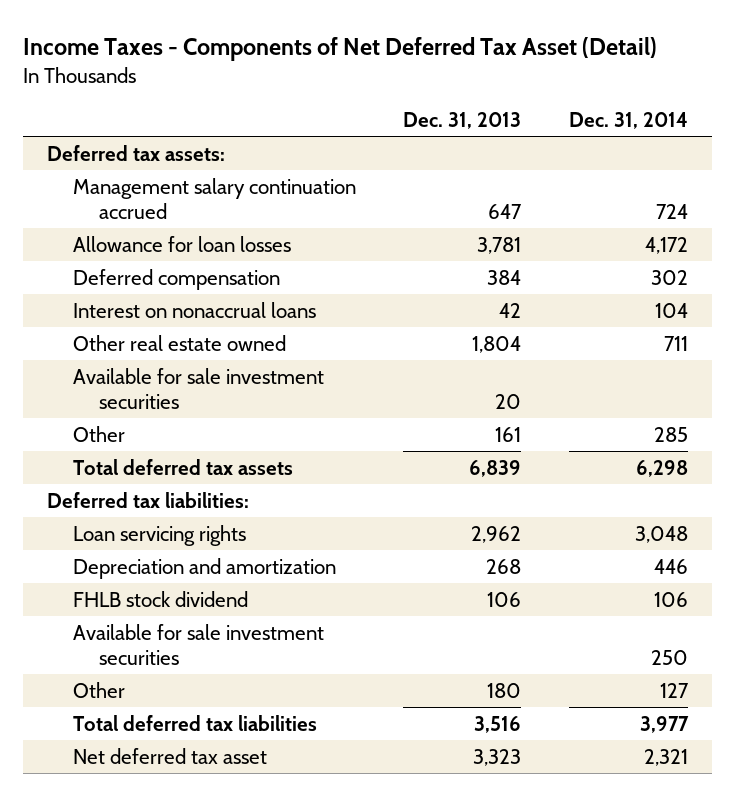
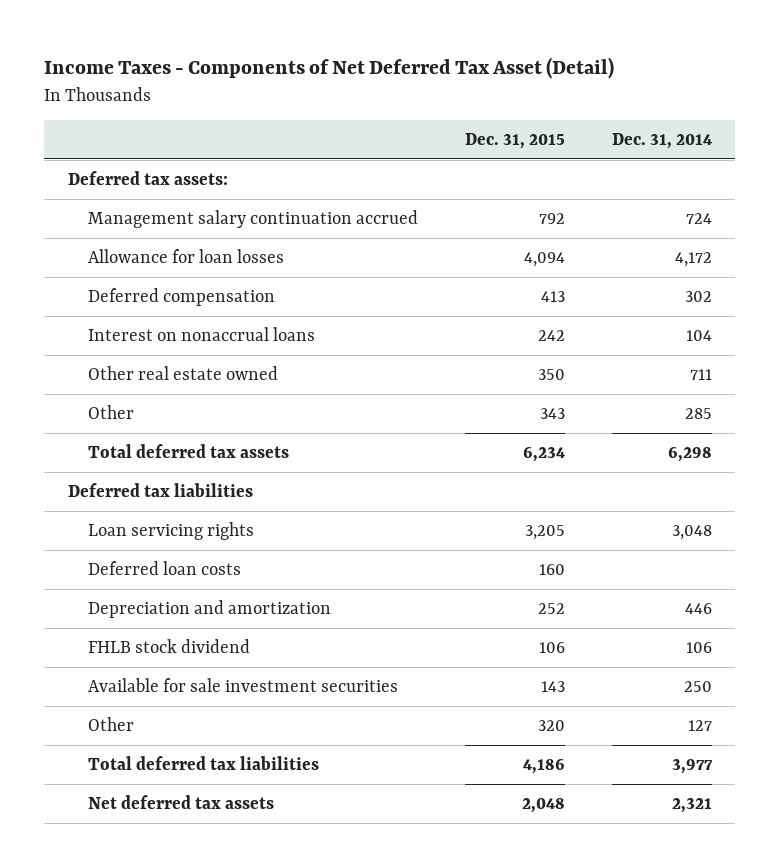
[403,111,522,129] Dec. 31, 2013 -> none
none -> [464,132,565,149] Dec. 31, 2015
[72,367,324,409] Available for sale investment securities -> none
[47,491,250,508] Deferred tax liabilities: -> [67,482,253,497] Deferred tax liabilities
none -> [88,560,242,575] Deferred loan costs
[72,747,267,764] Net deferred tax asset -> [88,794,275,809] Net deferred tax assets

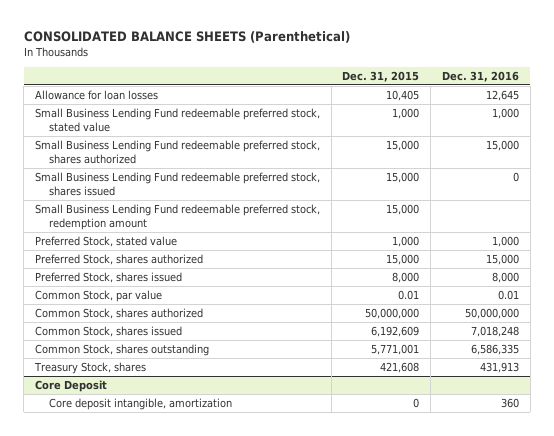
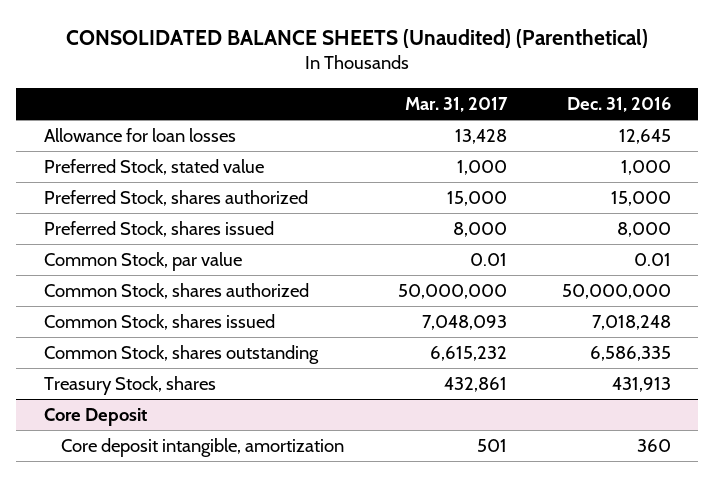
[23,30,350,43] CONSOLIDATED BALANCE SHEETS (Parenthetical) -> [66,28,649,48] CONSOLIDATED BALANCE SHEETS (Unaudited) (Parenthetical)
[342,70,420,82] Dec. 31, 2015 -> none
none -> [405,96,509,112] Mar. 31, 2017
[34,108,320,133] Small Business Lending Fund redeemable preferred stock, stated value -> none
[34,140,320,165] Small Business Lending Fund redeemable preferred stock, shares authorized -> none
[34,172,320,197] Small Business Lending Fund redeemable preferred stock, shares issued -> none
[34,204,320,231] Small Business Lending Fund redeemable preferred stock, redemption amount -> none

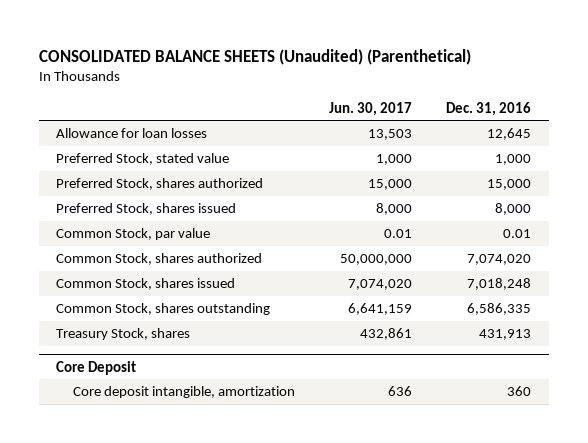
[405,96,509,112] Mar. 31, 2017 -> none
none -> [329,101,413,116] Jun. 30, 2017
[561,284,671,300] 50,000,000 -> [467,254,532,266] 7,074,020

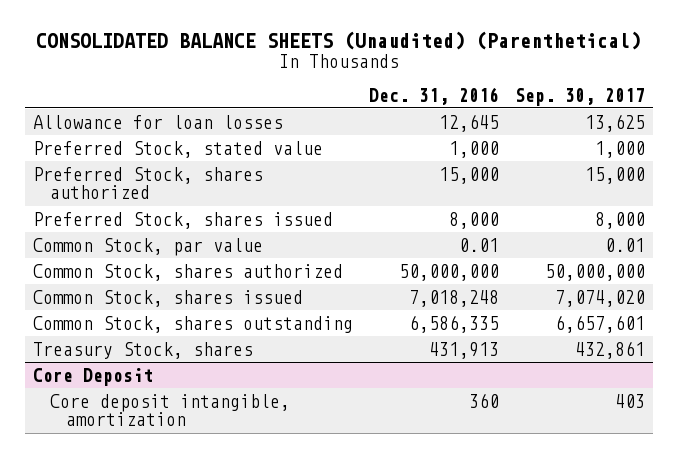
[329,101,413,116] Jun. 30, 2017 -> none
none -> [515,87,646,106] Sep. 30, 2017
[467,254,532,266] 7,074,020 -> [399,263,500,281] 50,000,000

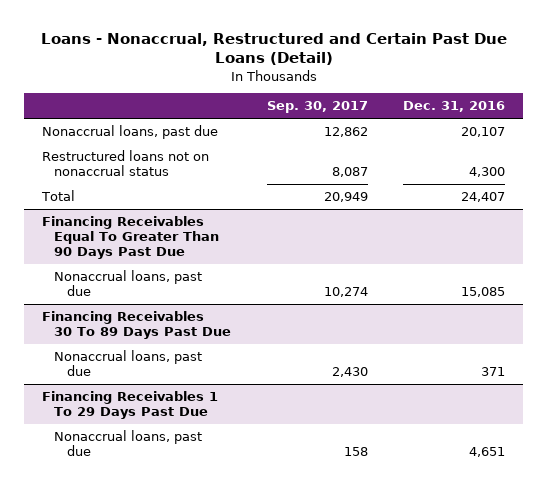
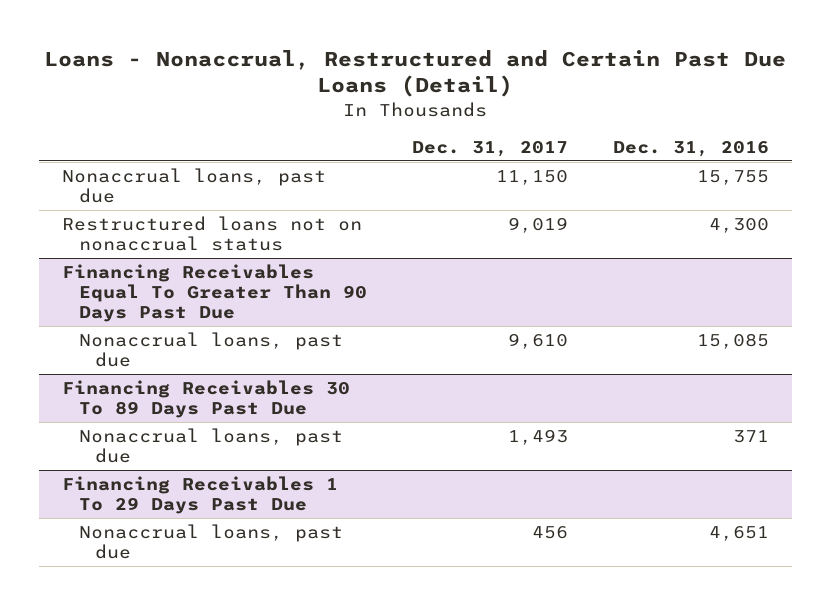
[266,101,368,114] Sep. 30, 2017 -> none
none -> [411,140,568,157] Dec. 31, 2017
[461,127,506,138] 20,107 -> [696,169,769,185] 15,755
[40,190,75,202] Total -> none

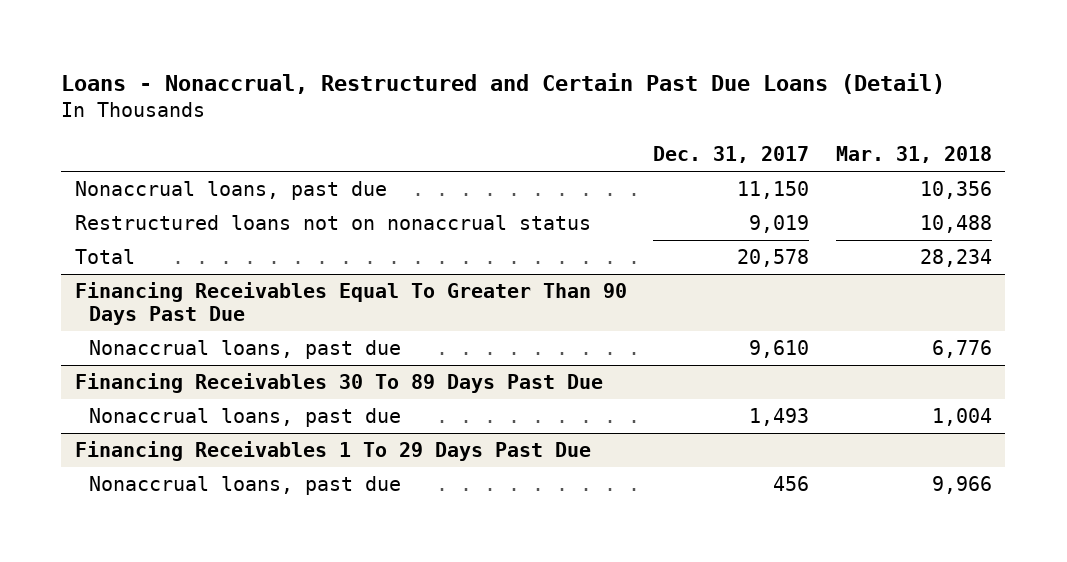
[612,140,769,157] Dec. 31, 2016 -> none
none -> [836,145,993,163] Mar. 31, 2018
none -> [74,249,135,265] Total

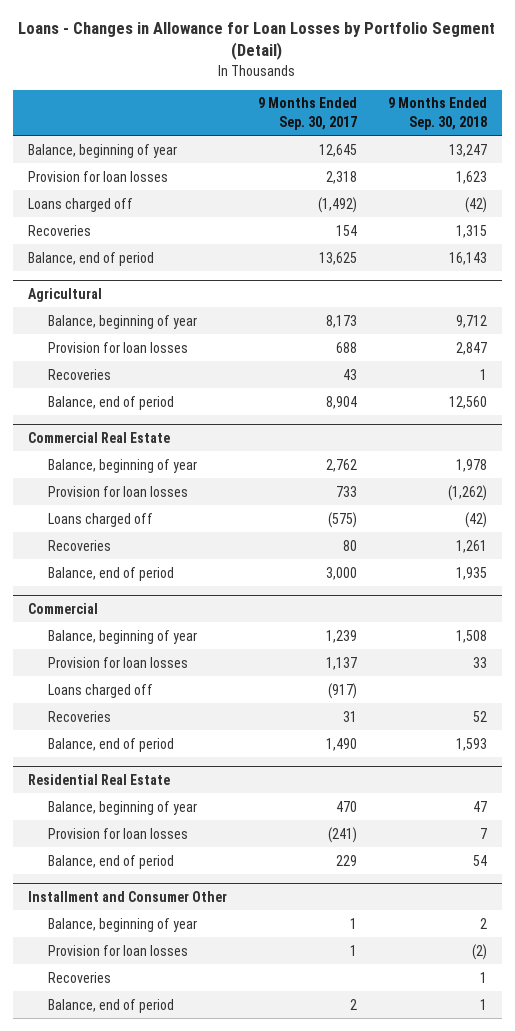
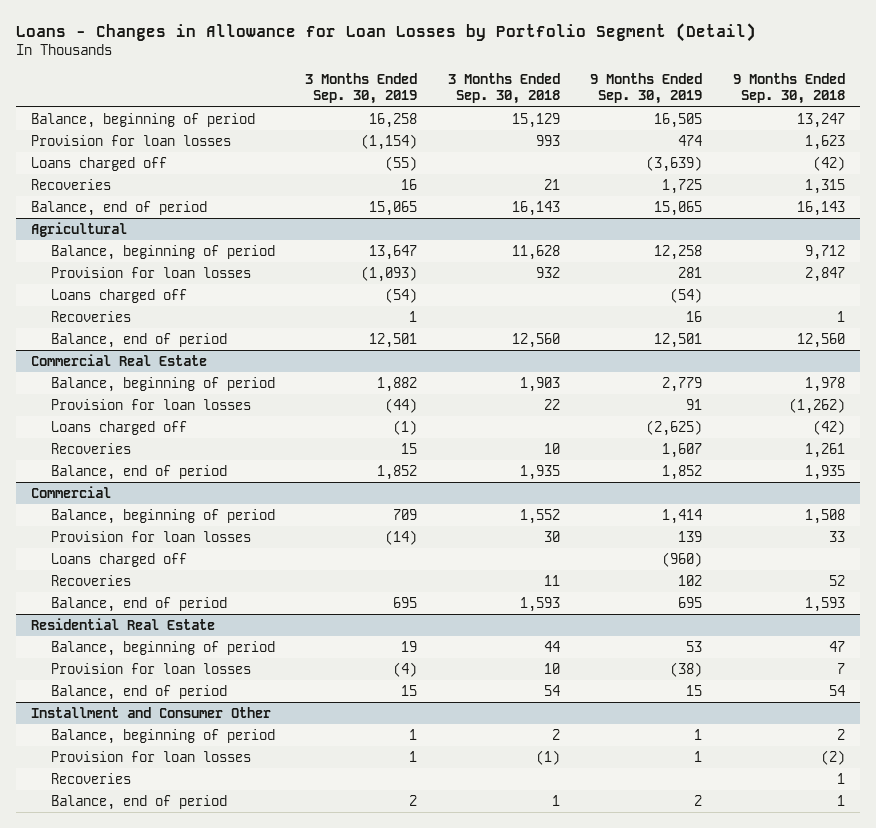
[257,97,357,130] 9 Months Ended Sep. 30, 2017 -> none
none -> [305,72,418,105] 3 Months Ended Sep. 30, 2019
none -> [447,72,560,105] 3 Months Ended Sep. 30, 2018
none -> [590,72,703,105] 9 Months Ended Sep. 30, 2019
[27,143,177,158] Balance, beginning of year -> [31,112,256,128] Balance, beginning of period
[47,314,197,329] Balance, beginning of year -> [50,244,275,260] Balance, beginning of period
none -> [50,288,187,303] Loans charged off
[47,458,197,473] Balance, beginning of year -> [50,376,275,392] Balance, beginning of period
[47,629,197,644] Balance, beginning of year -> [50,508,275,524] Balance, beginning of period
[47,800,197,815] Balance, beginning of year -> [50,640,275,656] Balance, beginning of period
[47,917,197,932] Balance, beginning of year -> [50,728,275,744] Balance, beginning of period

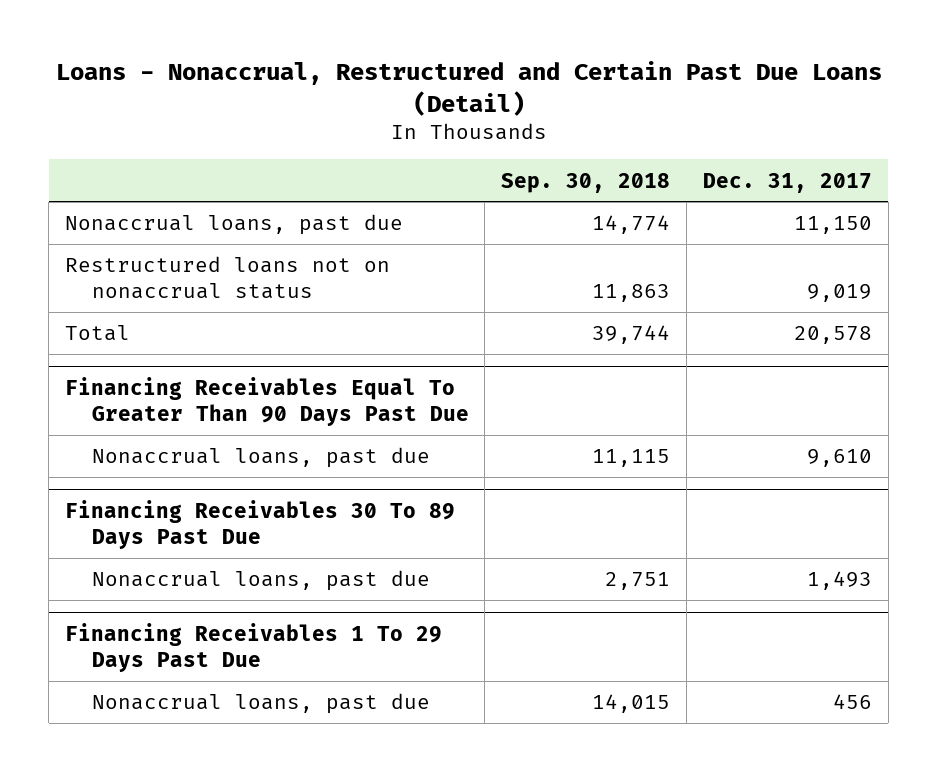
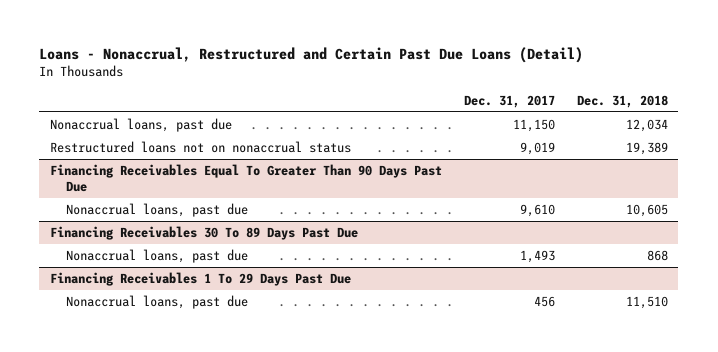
[501,172,671,193] Sep. 30, 2018 -> none
none -> [576,94,668,108] Dec. 31, 2018
[65,325,131,342] Total -> none

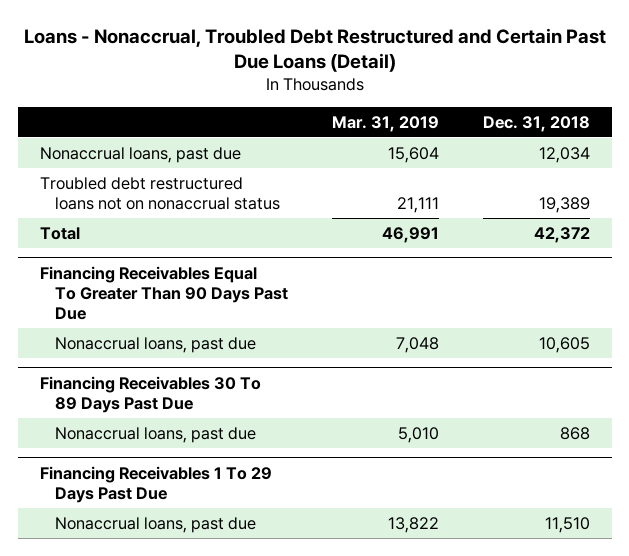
[39,46,584,63] Loans - Nonaccrual, Restructured and Certain Past Due Loans (Detail) -> [23,28,606,73] Loans - Nonaccrual, Troubled Debt Restructured and Certain Past Due Loans (Detail)
[463,94,555,108] Dec. 31, 2017 -> none
none -> [331,115,439,132] Mar. 31, 2019
[50,140,352,153] Restructured loans not on nonaccrual status -> [39,176,280,210] Troubled debt restructured loans not on nonaccrual status
none -> [39,226,80,240] Total

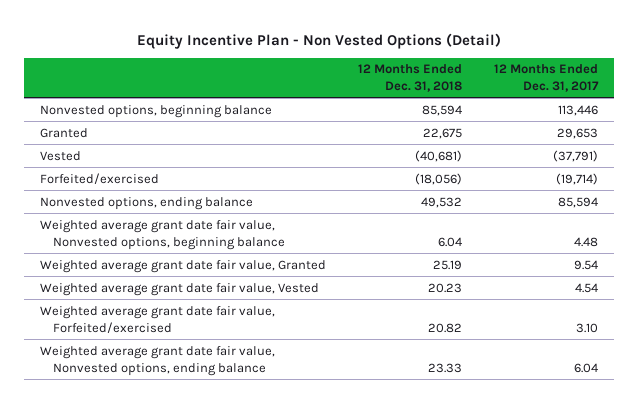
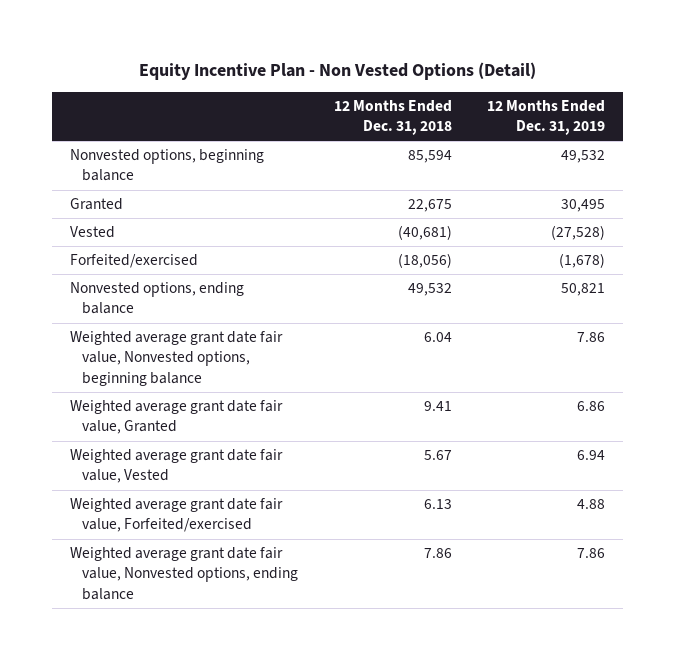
[494,64,600,93] 12 Months Ended Dec. 31, 2017 -> none
none -> [487,100,606,136] 12 Months Ended Dec. 31, 2019
[433,259,463,270] 25.19 -> [423,401,452,412] 9.41
[428,282,463,293] 20.23 -> [423,450,452,461] 5.67
[428,322,463,333] 20.82 -> [423,499,452,510] 6.13
[428,362,463,373] 23.33 -> [423,548,452,559] 7.86

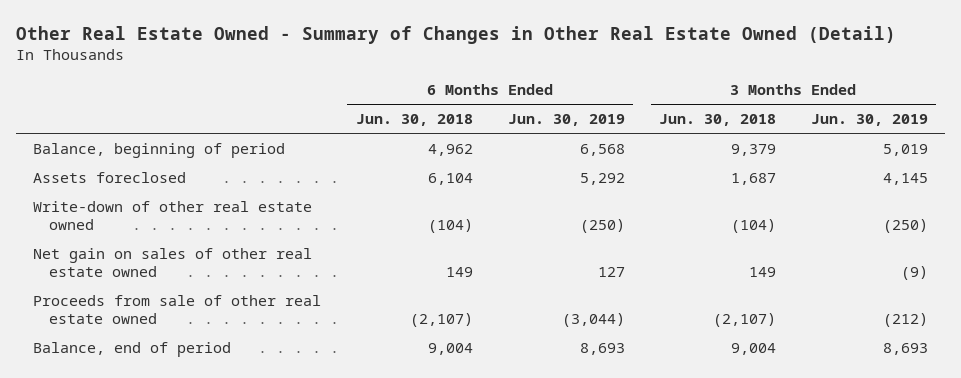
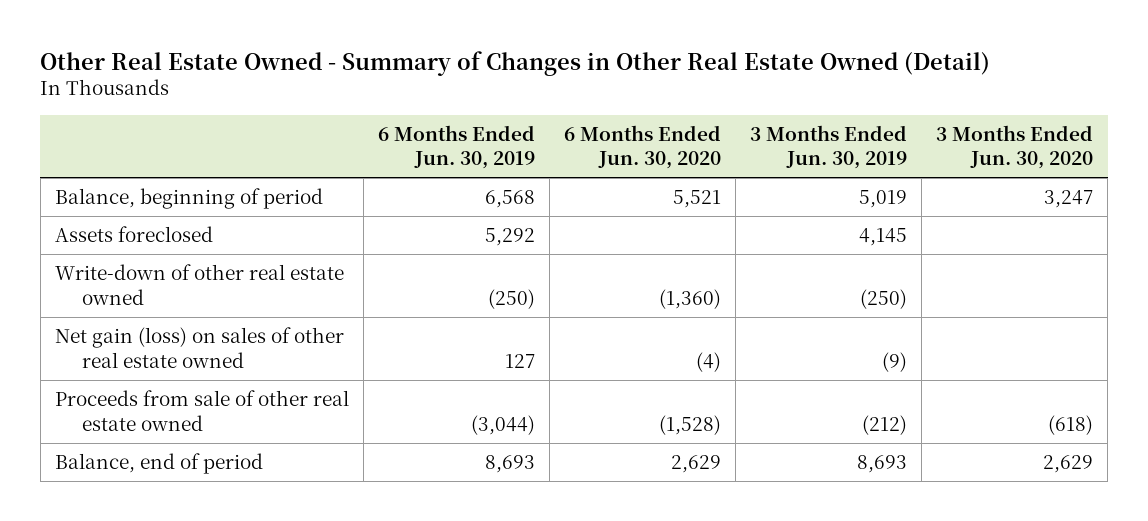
[356,114,474,127] Jun. 30, 2018 -> none
[659,114,777,127] Jun. 30, 2018 -> none
none -> [563,124,721,170] 6 Months Ended Jun. 30, 2020
none -> [936,124,1094,170] 3 Months Ended Jun. 30, 2020
[33,248,313,278] Net gain on sales of other real estate owned -> [54,327,344,368] Net gain (loss) on sales of other real estate owned

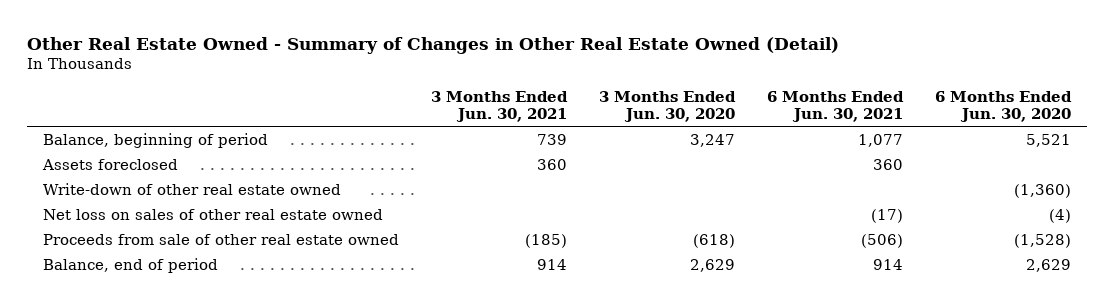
[377,124,535,170] 6 Months Ended Jun. 30, 2019 -> none
[750,124,908,170] 3 Months Ended Jun. 30, 2019 -> none
none -> [430,90,568,123] 3 Months Ended Jun. 30, 2021
none -> [766,90,904,123] 6 Months Ended Jun. 30, 2021
[54,327,344,368] Net gain (loss) on sales of other real estate owned -> [42,208,383,220] Net loss on sales of other real estate owned

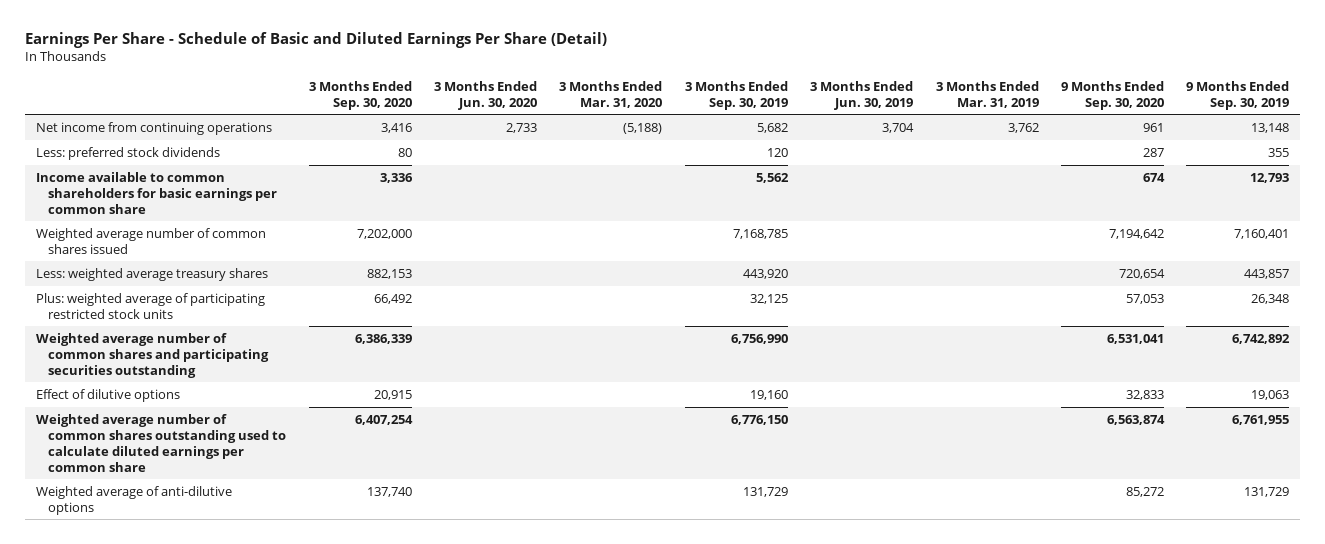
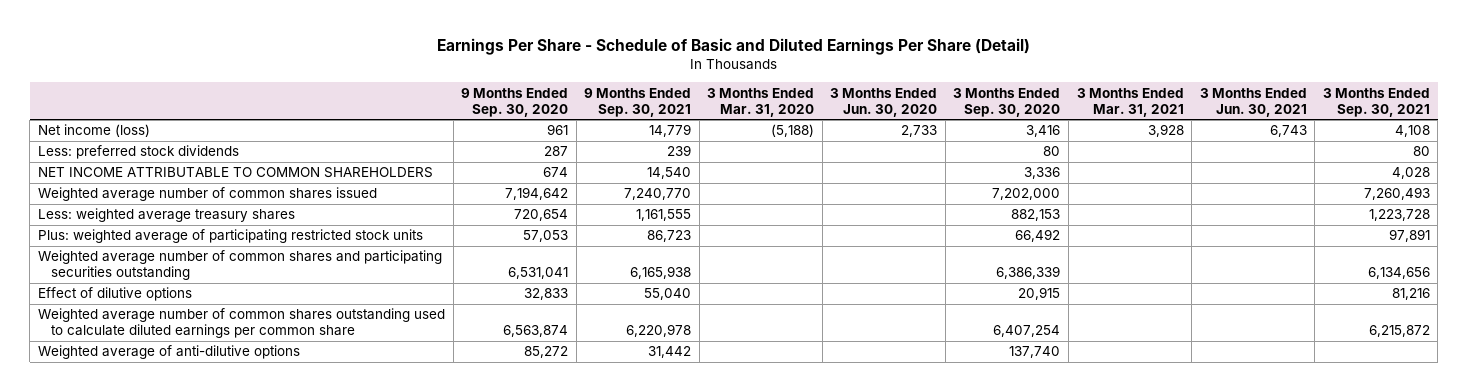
[684,80,788,110] 3 Months Ended Sep. 30, 2019 -> none
[810,80,914,110] 3 Months Ended Jun. 30, 2019 -> none
[935,80,1039,108] 3 Months Ended Mar. 31, 2019 -> none
[1186,80,1290,110] 9 Months Ended Sep. 30, 2019 -> none
none -> [584,87,692,117] 9 Months Ended Sep. 30, 2021
none -> [1076,87,1184,117] 3 Months Ended Mar. 31, 2021
none -> [1199,87,1307,117] 3 Months Ended Jun. 30, 2021
none -> [1322,87,1430,117] 3 Months Ended Sep. 30, 2021
[35,121,272,135] Net income from continuing operations -> [37,124,150,138] Net income (loss)
[35,171,278,214] Income available to common shareholders for basic earnings per common share -> [37,167,433,179] NET INCOME ATTRIBUTABLE TO COMMON SHAREHOLDERS

